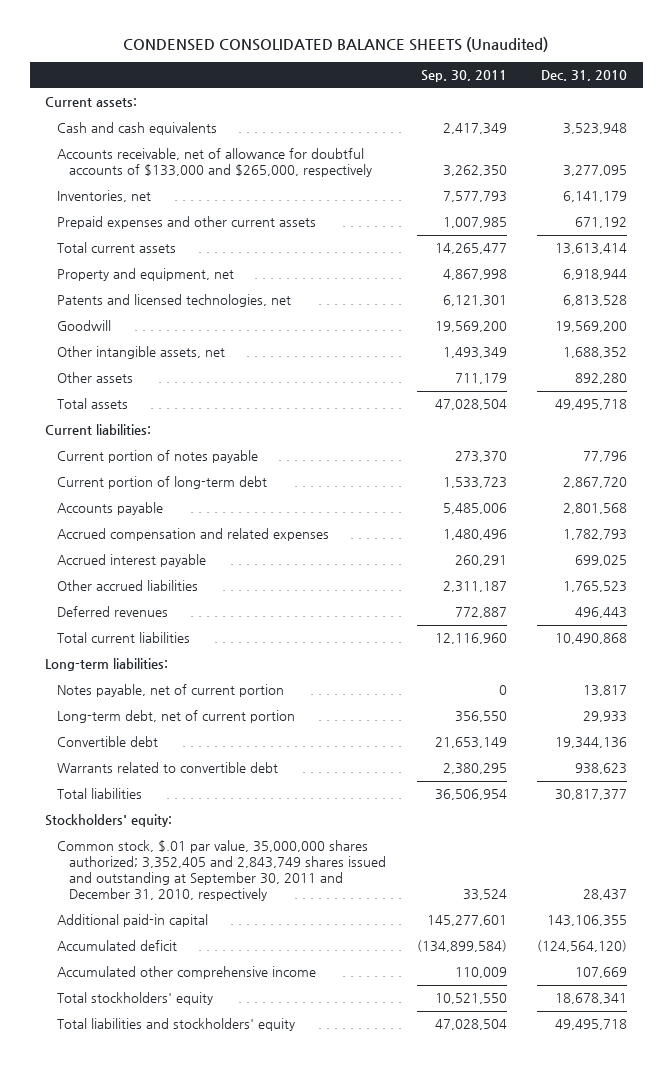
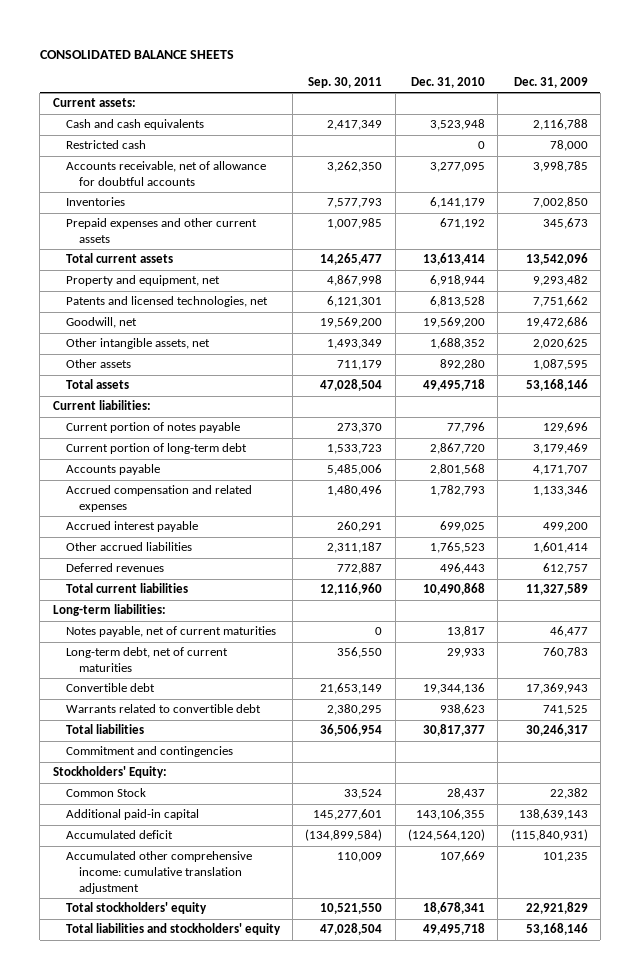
[123,37,549,53] CONDENSED CONSOLIDATED BALANCE SHEETS (Unaudited) -> [39,50,234,60] CONSOLIDATED BALANCE SHEETS
none -> [513,76,588,88] Dec. 31, 2009
none -> [65,140,146,150] Restricted cash
[57,148,373,178] Accounts receivable, net of allowance for doubtful accounts of $133,000 and $265,000, respectively -> [65,161,266,187] Accounts receivable, net of allowance for doubtful accounts
[57,190,152,203] Inventories, net -> [65,197,125,207] Inventories
[57,320,112,332] Goodwill -> [65,317,137,329] Goodwill, net
[57,684,285,698] Notes payable, net of current portion -> [65,626,276,638] Notes payable, net of current maturities
[57,710,296,724] Long-term debt, net of current portion -> [65,647,228,673] Long-term debt, net of current maturities
none -> [65,746,233,758] Commitment and contingencies
[45,814,173,828] Stockholders' equity: -> [52,766,167,779] Stockholders' Equity:
[57,840,387,902] Common stock, $.01 par value, 35,000,000 shares authorized; 3,352,405 and 2,843,749 shares issued and outstanding at September 30, 2011 and December 31, 2010, respectively -> [65,788,146,798] Common Stock
[57,966,317,980] Accumulated other comprehensive income -> [65,851,252,894] Accumulated other comprehensive income: cumulative translation adjustment

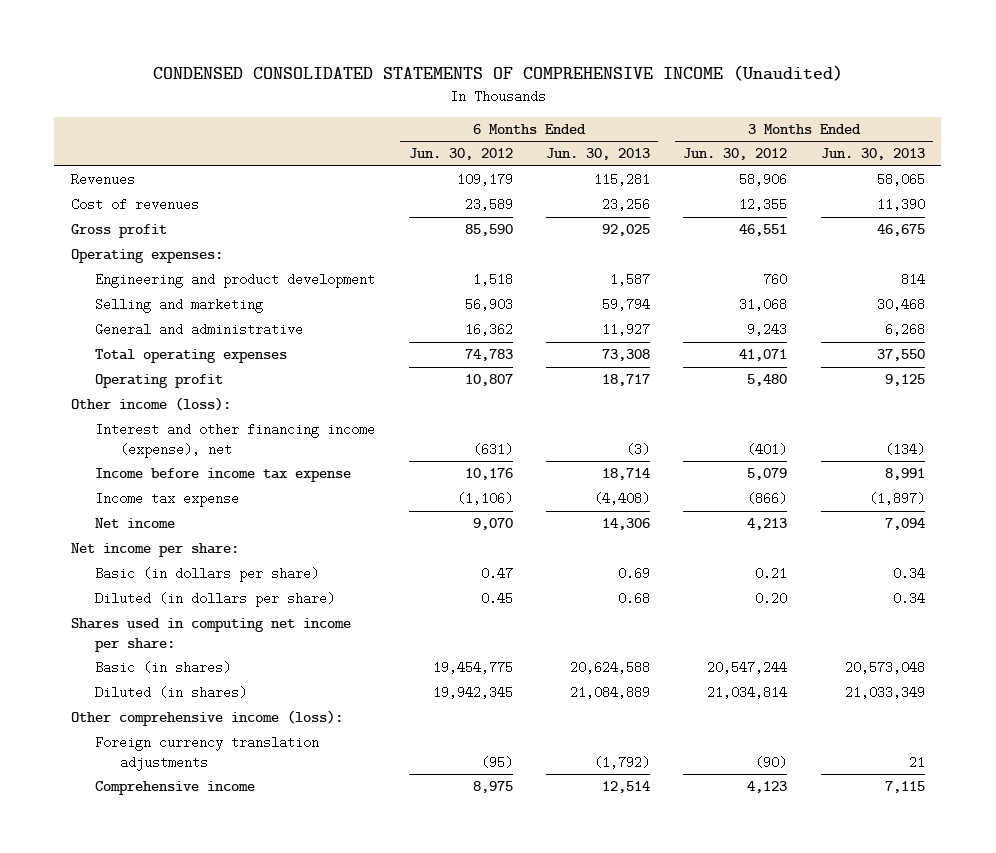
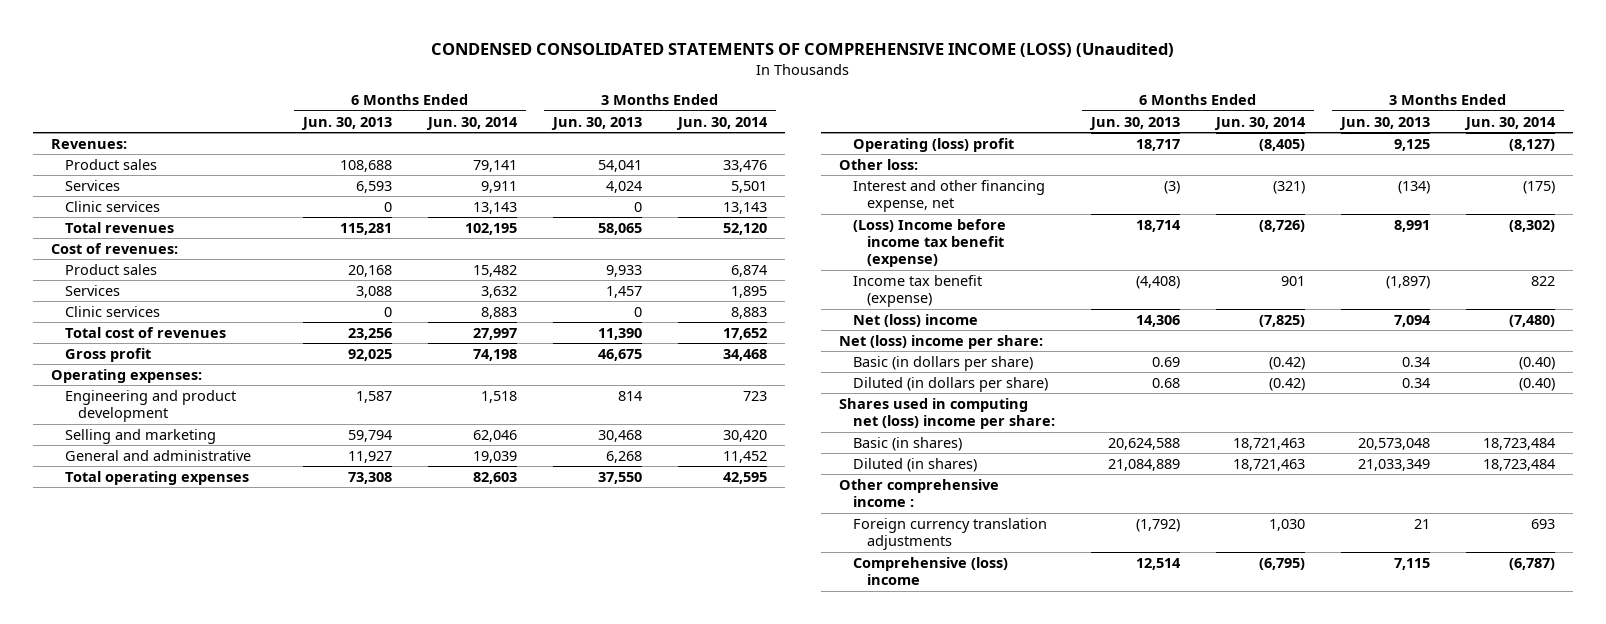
[152,65,843,82] CONDENSED CONSOLIDATED STATEMENTS OF COMPREHENSIVE INCOME (Unaudited) -> [430,43,1174,58] CONDENSED CONSOLIDATED STATEMENTS OF COMPREHENSIVE INCOME (LOSS) (Unaudited)
[408,148,513,161] Jun. 30, 2012 -> none
[683,148,788,161] Jun. 30, 2012 -> none
none -> [425,116,518,130] Jun. 30, 2014
none -> [675,116,768,130] Jun. 30, 2014
none -> [50,138,127,149] Revenues:
none -> [64,158,157,170] Product sales
none -> [64,179,120,191] Services
none -> [64,200,160,212] Clinic services
[71,173,136,187] Revenues -> [64,221,174,233] Total revenues
none -> [50,242,178,254] Cost of revenues:
none -> [64,263,157,275] Product sales
none -> [64,284,120,296] Services
none -> [64,305,160,317] Clinic services
[71,198,200,212] Cost of revenues -> [64,326,226,338] Total cost of revenues
[95,374,224,389] Operating profit -> [852,137,1014,152] Operating (loss) profit
[71,397,232,412] Other income (loss): -> [839,158,919,170] Other loss:
[95,423,376,458] Interest and other financing income (expense), net -> [852,179,1045,213] Interest and other financing expense, net
[95,468,352,483] Income before income tax expense -> [852,218,1006,268] (Loss) Income before income tax benefit (expense)
[95,492,240,508] Income tax expense -> [852,274,982,308] Income tax benefit (expense)
[95,518,176,529] Net income -> [852,313,978,327] Net (loss) income
[71,543,240,558] Net income per share: -> [839,334,1044,349] Net (loss) income per share:
[71,618,352,652] Shares used in computing net income per share: -> [839,397,1055,430] Shares used in computing net (loss) income per share:
[71,710,344,727] Other comprehensive income (loss): -> [839,478,1000,508] Other comprehensive income :
[95,781,256,796] Comprehensive income -> [852,556,1008,586] Comprehensive (loss) income

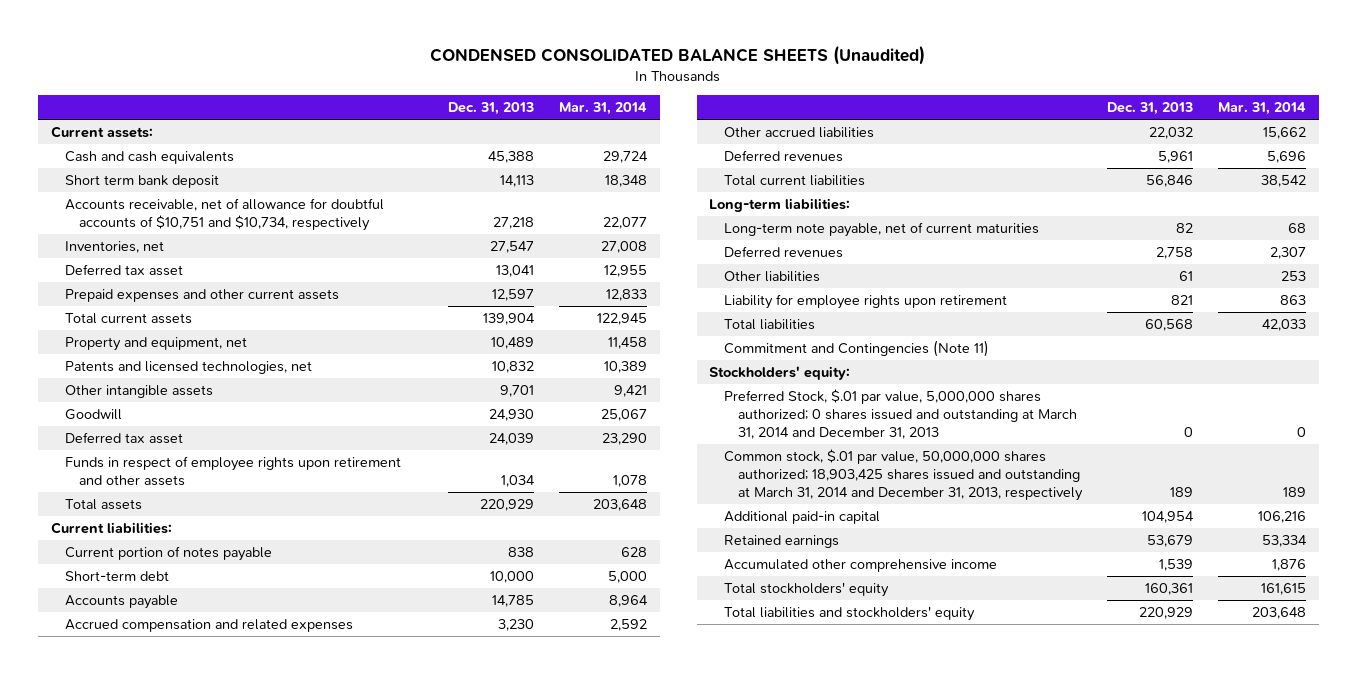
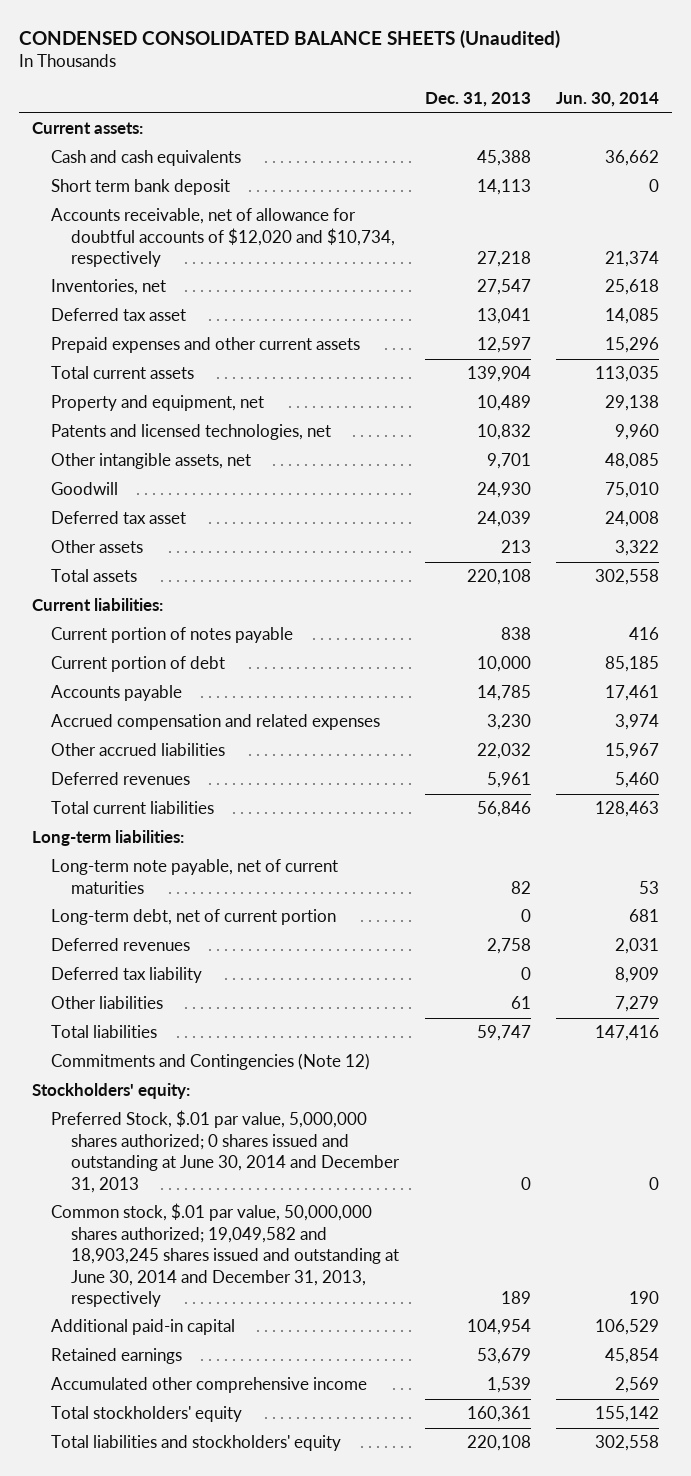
[559,102,648,116] Mar. 31, 2014 -> none
none -> [556,92,660,108] Jun. 30, 2014
[64,198,384,231] Accounts receivable, net of allowance for doubtful accounts of $10,751 and $10,734, respectively -> [51,208,396,268] Accounts receivable, net of allowance for doubtful accounts of $12,020 and $10,734, respectively
[64,385,213,399] Other intangible assets -> [51,453,252,470] Other intangible assets, net
[64,456,401,486] Funds in respect of employee rights upon retirement and other assets -> none
none -> [51,540,144,554] Other assets
[480,499,535,512] 220,929 -> [466,569,531,586] 220,108
[64,571,169,582] Short-term debt -> none
none -> [51,656,226,673] Current portion of debt
none -> [51,909,337,926] Long-term debt, net of current portion
none -> [51,967,203,984] Deferred tax liability
[723,294,1007,310] Liability for employee rights upon retirement -> none
[1144,319,1193,332] 60,568 -> [476,1025,531,1042] 59,747
[723,340,989,358] Commitment and Contingencies (Note 11) -> [51,1053,371,1071] Commitments and Contingencies (Note 12)
[723,389,1077,439] Preferred Stock, $.01 par value, 5,000,000 shares authorized; 0 shares issued and outstanding at March 31, 2014 and December 31, 2013 -> [51,1110,401,1193] Preferred Stock, $.01 par value, 5,000,000 shares authorized; 0 shares issued and outstanding at June 30, 2014 and December 31, 2013
[723,449,1083,501] Common stock, $.01 par value, 50,000,000 shares authorized; 18,903,425 shares issued and outstanding at March 31, 2014 and December 31, 2013, respectively -> [51,1203,400,1308] Common stock, $.01 par value, 50,000,000 shares authorized; 19,049,582 and 18,903,245 shares issued and outstanding at June 30, 2014 and December 31, 2013, respectively
[1138,607,1193,620] 220,929 -> [466,1435,531,1452] 220,108

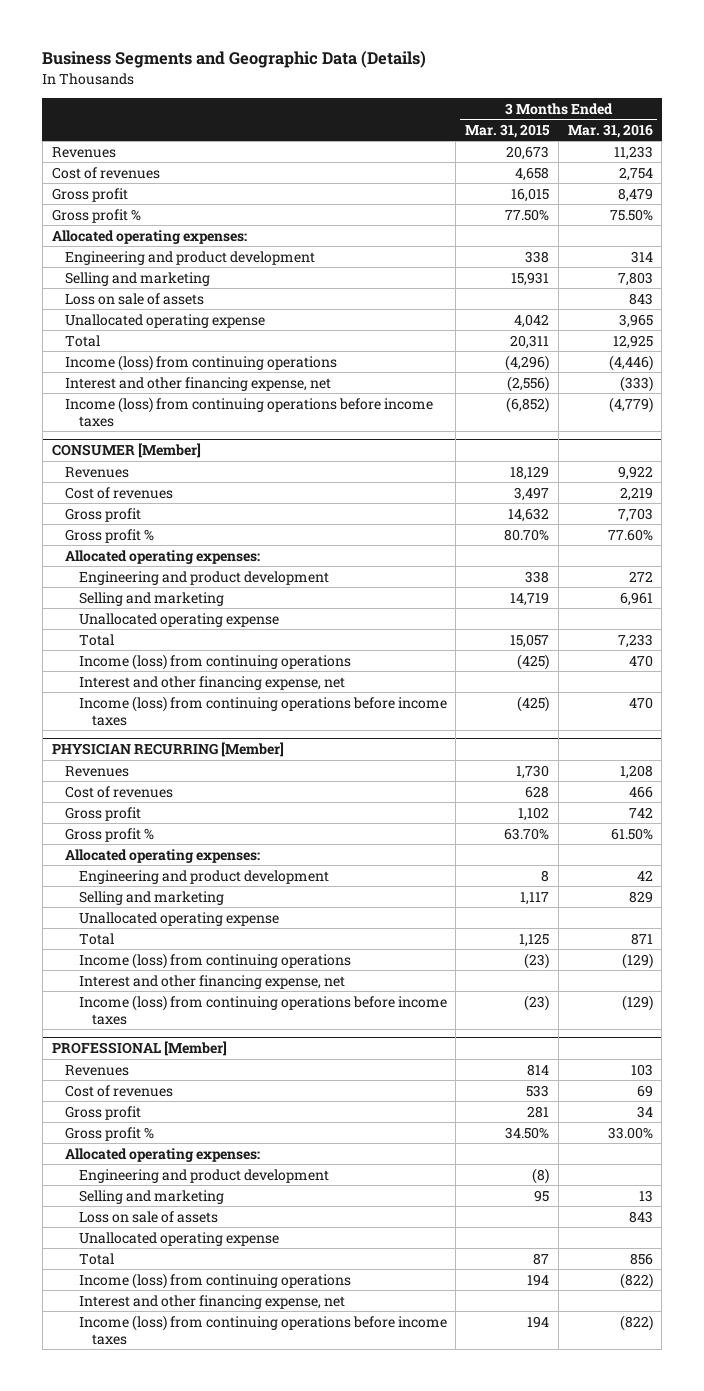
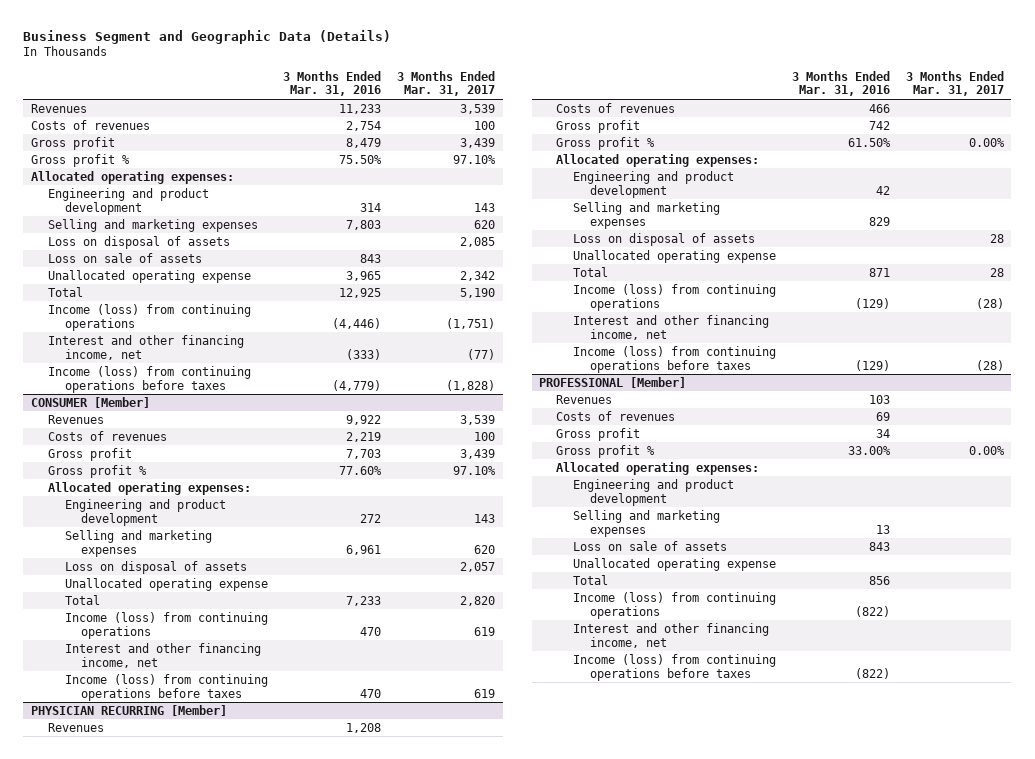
[42,51,427,69] Business Segments and Geographic Data (Details) -> [23,29,392,44] Business Segment and Geographic Data (Details)
[465,123,551,138] Mar. 31, 2015 -> none
none -> [397,70,496,97] 3 Months Ended Mar. 31, 2017
[51,166,160,179] Cost of revenues -> [31,119,151,130] Costs of revenues
[65,271,211,286] Selling and marketing -> [47,218,258,232] Selling and marketing expenses
none -> [47,235,230,249] Loss on disposal of assets
[65,376,332,391] Interest and other financing expense, net -> [47,334,244,360] Interest and other financing income, net
[65,396,434,427] Income (loss) from continuing operations before income taxes -> [47,365,251,393] Income (loss) from continuing operations before taxes
[65,486,174,499] Cost of revenues -> [47,430,167,441] Costs of revenues
[78,591,224,606] Selling and marketing -> [64,529,212,557] Selling and marketing expenses
none -> [64,560,247,574] Loss on disposal of assets
[78,675,345,690] Interest and other financing expense, net -> [64,642,261,668] Interest and other financing income, net
[78,695,447,726] Income (loss) from continuing operations before income taxes -> [64,673,268,701] Income (loss) from continuing operations before taxes
[65,785,174,798] Cost of revenues -> [556,102,676,113] Costs of revenues
[78,890,224,905] Selling and marketing -> [573,201,721,229] Selling and marketing expenses
none -> [573,232,756,246] Loss on disposal of assets
[78,974,345,989] Interest and other financing expense, net -> [573,314,770,340] Interest and other financing income, net
[78,994,447,1025] Income (loss) from continuing operations before income taxes -> [573,345,777,373] Income (loss) from continuing operations before taxes
[65,1084,174,1097] Cost of revenues -> [556,410,676,421] Costs of revenues
[78,1189,224,1204] Selling and marketing -> [573,509,721,537] Selling and marketing expenses
[78,1294,345,1309] Interest and other financing expense, net -> [573,622,770,648] Interest and other financing income, net
[78,1314,447,1345] Income (loss) from continuing operations before income taxes -> [573,653,777,681] Income (loss) from continuing operations before taxes

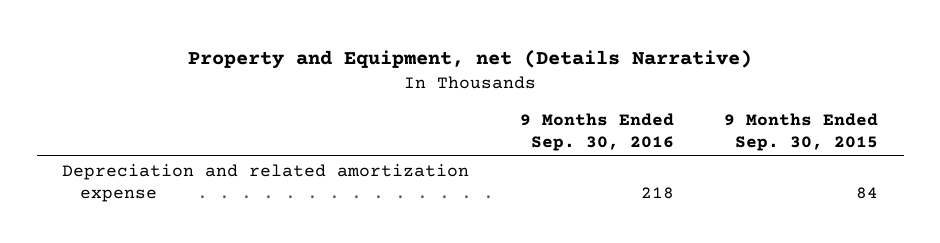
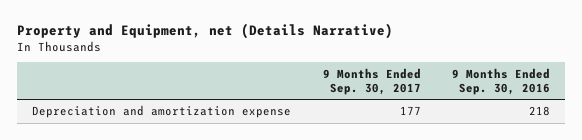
[724,113,879,151] 9 Months Ended Sep. 30, 2015 -> none
none -> [322,67,421,95] 9 Months Ended Sep. 30, 2017
[61,164,469,202] Depreciation and related amortization expense -> [32,105,292,119] Depreciation and amortization expense

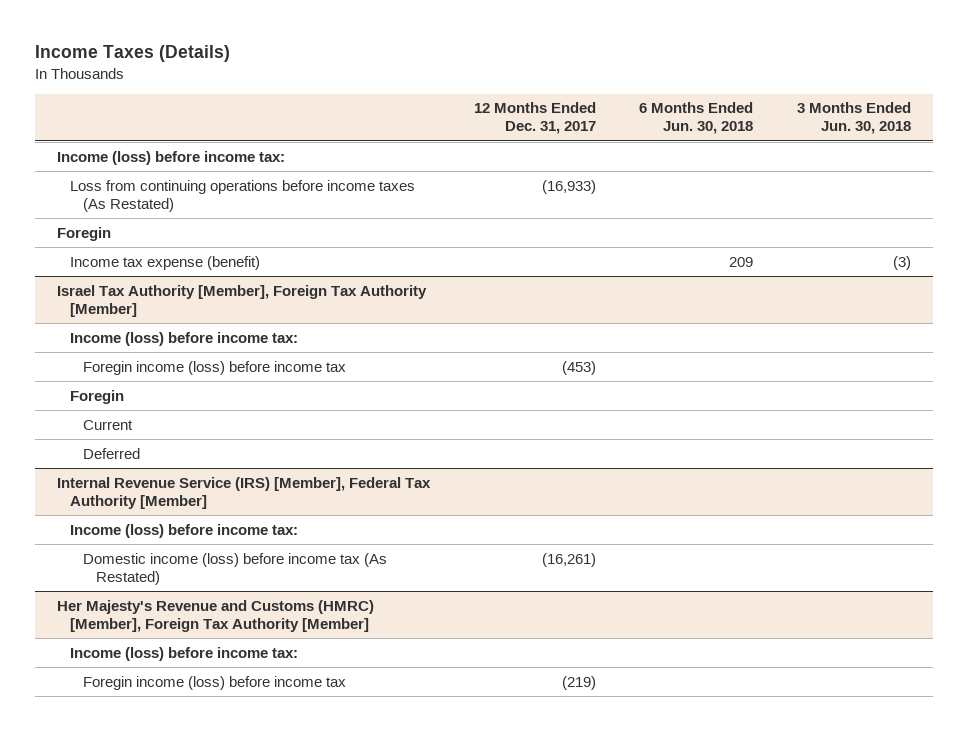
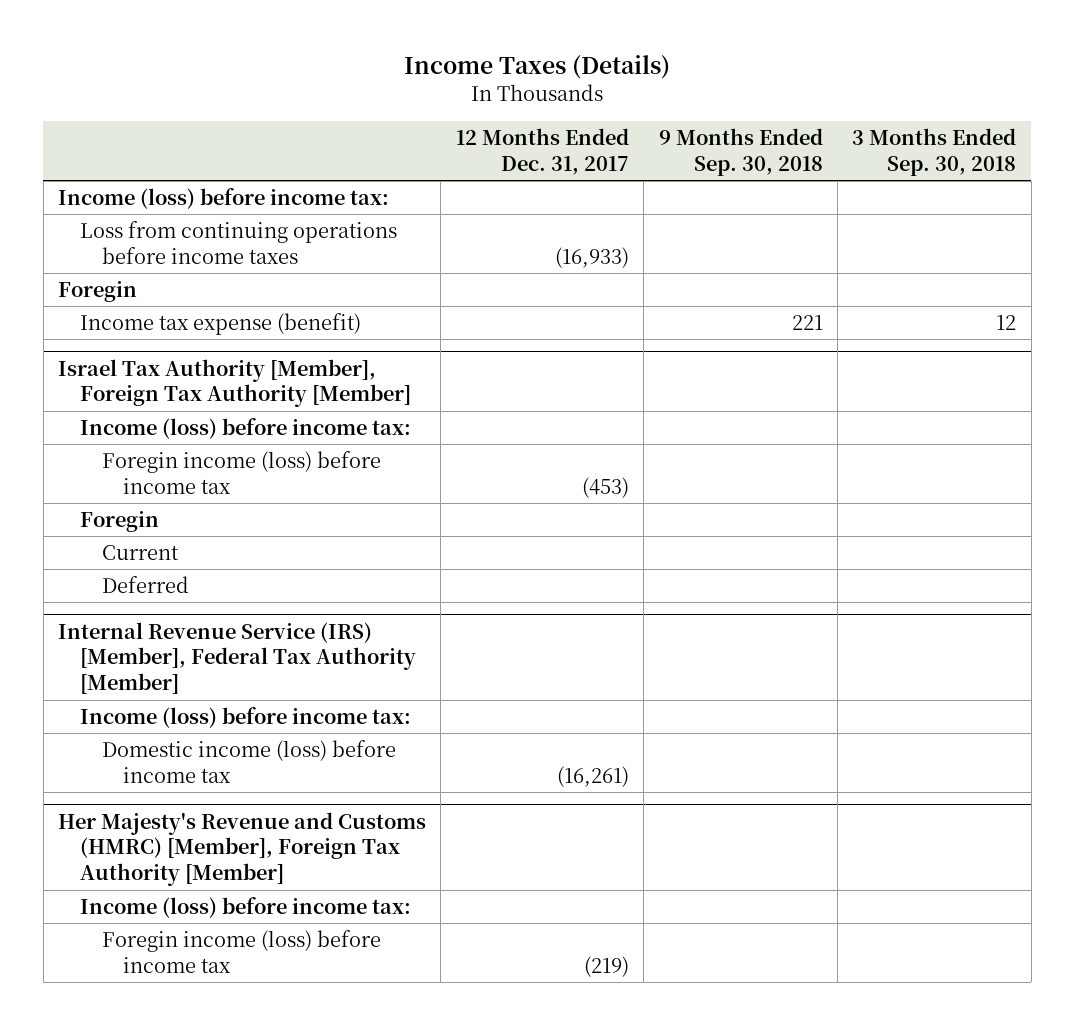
[639,102,754,135] 6 Months Ended Jun. 30, 2018 -> none
[797,102,912,135] 3 Months Ended Jun. 30, 2018 -> none
none -> [658,128,823,176] 9 Months Ended Sep. 30, 2018
none -> [852,128,1017,176] 3 Months Ended Sep. 30, 2018
[70,179,416,212] Loss from continuing operations before income taxes (As Restated) -> [79,220,397,264] Loss from continuing operations before income taxes
[83,552,388,585] Domestic income (loss) before income tax (As Restated) -> [101,739,396,783] Domestic income (loss) before income tax

